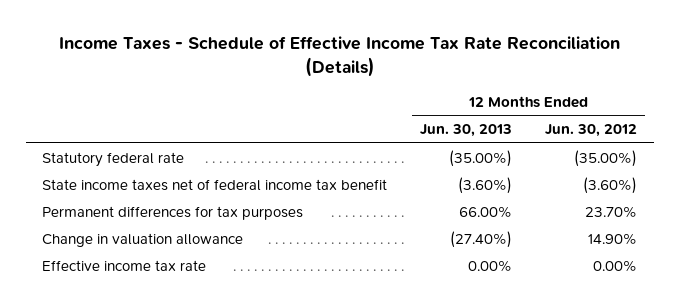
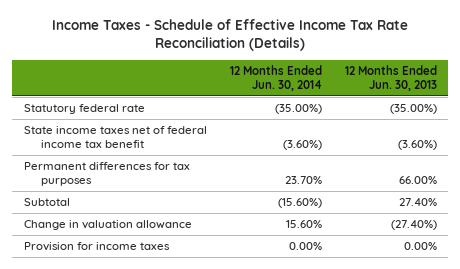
[545,124,638,138] Jun. 30, 2012 -> none
none -> [229,65,322,91] 12 Months Ended Jun. 30, 2014
none -> [23,198,70,207] Subtotal
[42,259,207,271] Effective income tax rate -> [23,242,170,252] Provision for income taxes

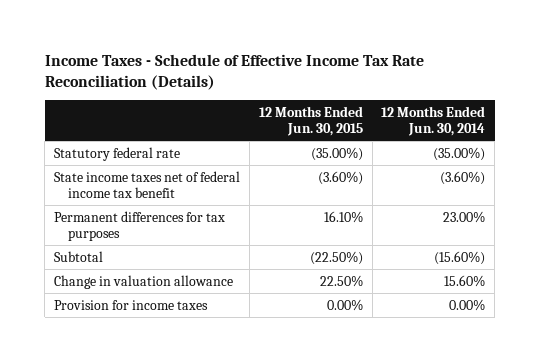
[344,65,437,91] 12 Months Ended Jun. 30, 2013 -> none
none -> [258,105,363,136] 12 Months Ended Jun. 30, 2015
[284,175,322,184] 23.70% -> [443,210,486,223] 23.00%

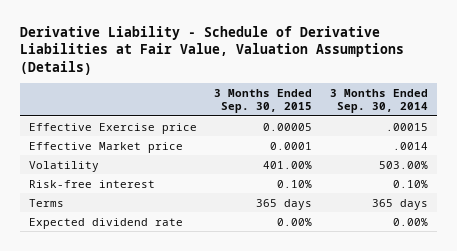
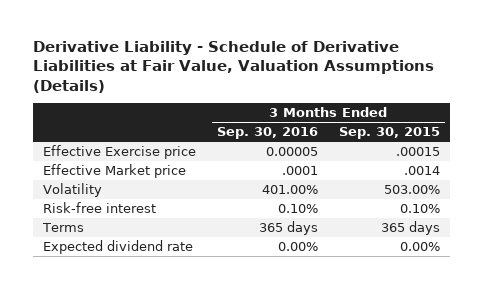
[330,88,429,114] 3 Months Ended Sep. 30, 2014 -> none
none -> [216,127,318,140] Sep. 30, 2016
[263,122,313,131] 0.00005 -> [395,147,440,157] .00015
[270,141,313,150] 0.0001 -> [403,166,440,176] .0014
[263,160,313,169] 401.00% -> [383,185,440,195] 503.00%

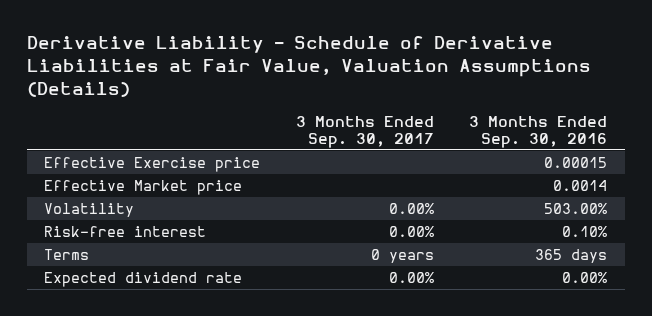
[338,127,440,140] Sep. 30, 2015 -> none
none -> [295,115,434,148] 3 Months Ended Sep. 30, 2017
[265,147,318,157] 0.00005 -> [544,157,608,169] 0.00015
[281,166,318,176] .0001 -> [553,180,608,192] 0.0014
[261,185,318,195] 401.00% -> [544,203,608,215] 503.00%

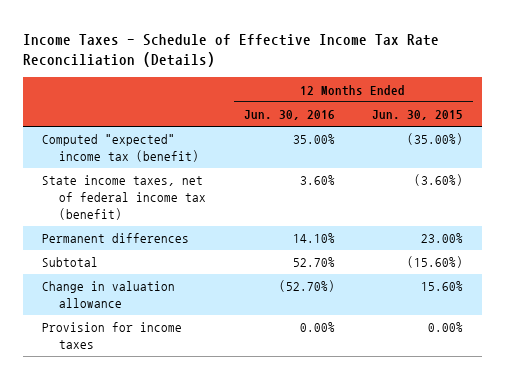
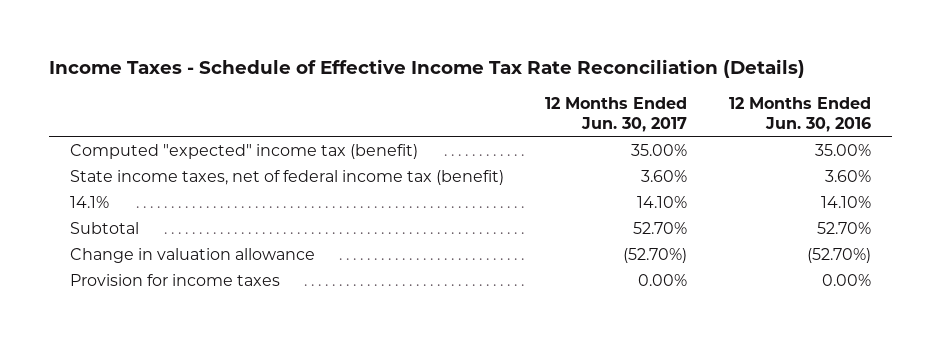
[372,110,464,121] Jun. 30, 2015 -> none
none -> [545,96,688,132] 12 Months Ended Jun. 30, 2017
[42,233,190,244] Permanent differences -> [69,195,109,208] 14.1%

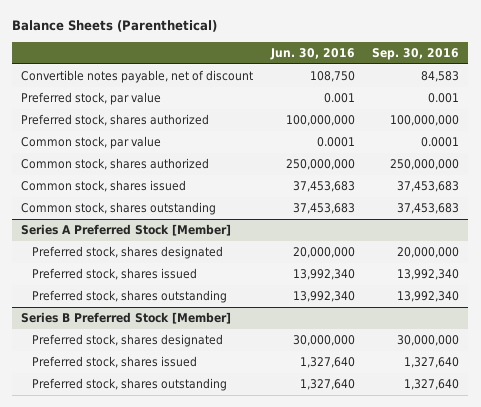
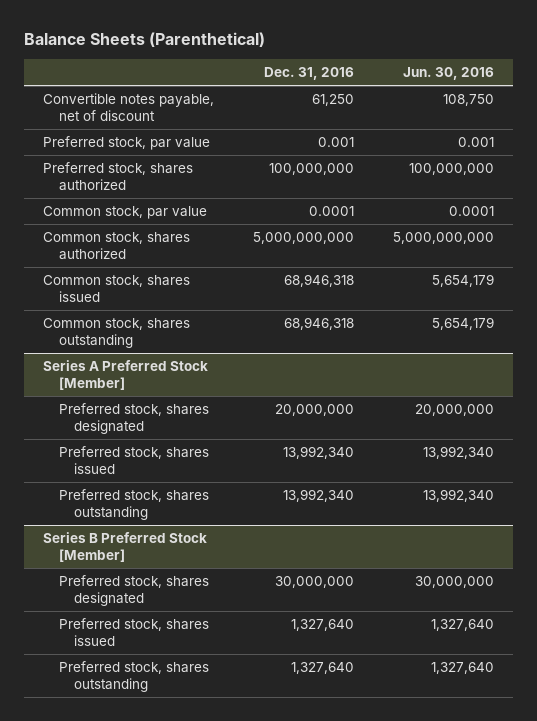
[372,47,460,60] Sep. 30, 2016 -> none
none -> [264,67,355,81] Dec. 31, 2016
[285,159,355,171] 250,000,000 -> [392,232,494,245] 5,000,000,000
[292,181,355,193] 37,453,683 -> [431,274,494,288] 5,654,179
[292,203,355,215] 37,453,683 -> [431,317,494,331] 5,654,179

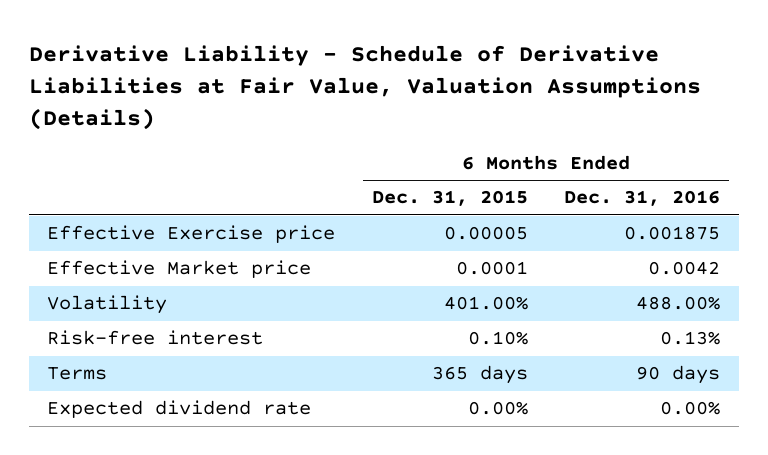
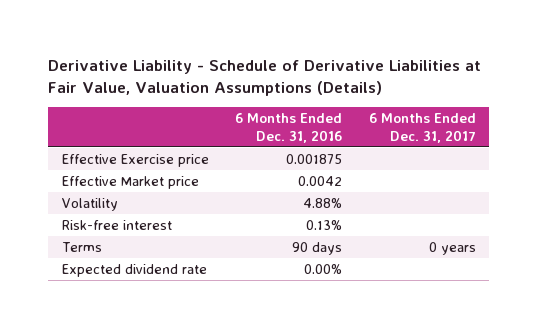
[371,190,528,207] Dec. 31, 2015 -> none
none -> [368,113,476,143] 6 Months Ended Dec. 31, 2017
[636,296,721,311] 488.00% -> [303,197,343,208] 4.88%

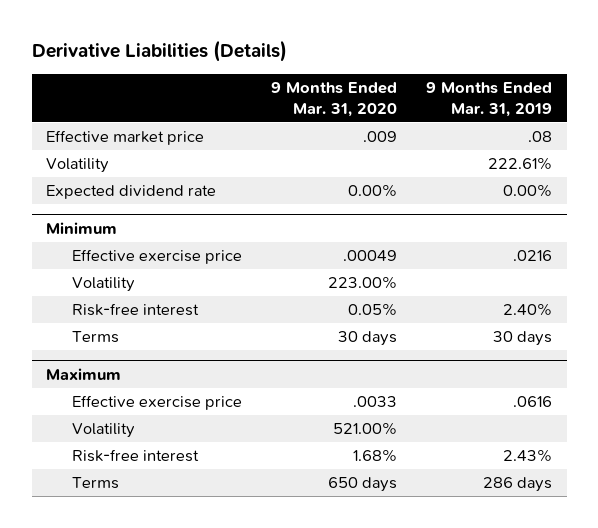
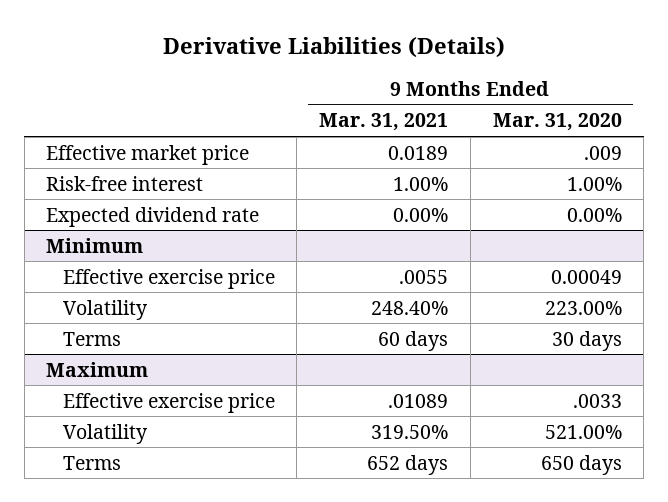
[426,82,553,117] 9 Months Ended Mar. 31, 2019 -> none
none -> [319,113,449,132] Mar. 31, 2021
[46,158,110,174] Volatility -> none
none -> [46,175,204,191] Risk-free interest
[343,250,398,262] .00049 -> [550,269,622,284] 0.00049
[72,303,200,317] Risk-free interest -> none
[72,449,200,463] Risk-free interest -> none

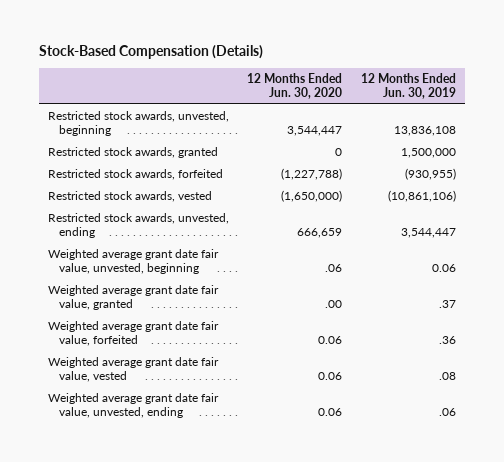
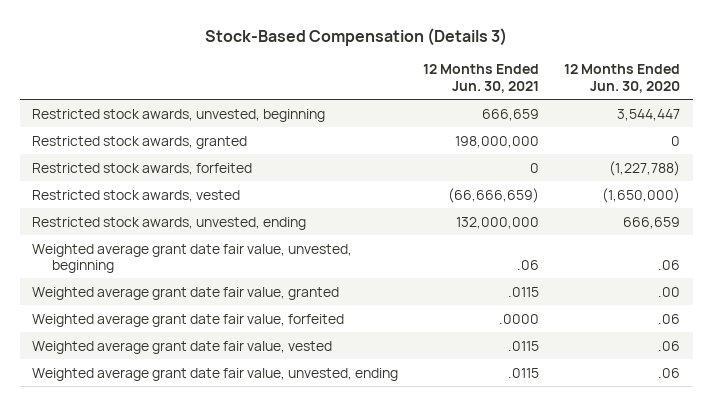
[38,45,263,60] Stock-Based Compensation (Details) -> [205,27,508,46] Stock-Based Compensation (Details 3)
[361,73,457,99] 12 Months Ended Jun. 30, 2019 -> none
none -> [423,64,540,93] 12 Months Ended Jun. 30, 2021
[318,335,343,344] 0.06 -> [658,313,681,324] .06
[318,371,343,380] 0.06 -> [658,340,681,351] .06
[318,407,343,416] 0.06 -> [658,367,681,378] .06

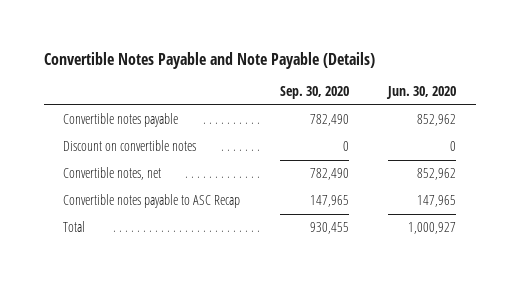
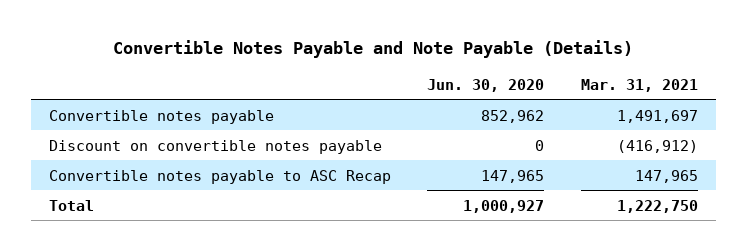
[279,86,349,100] Sep. 30, 2020 -> none
none -> [580,78,698,92] Mar. 31, 2021
[63,167,162,181] Convertible notes, net -> none
[63,140,197,152] Discount on convertible notes -> [49,139,383,154] Discount on convertible notes payable

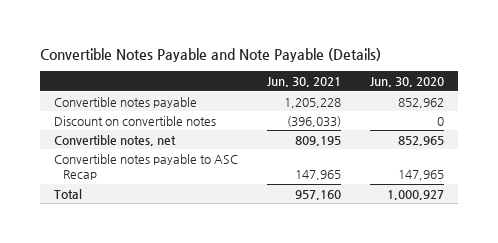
[580,78,698,92] Mar. 31, 2021 -> none
none -> [267,77,342,88] Jun. 30, 2021
[49,139,383,154] Discount on convertible notes payable -> [54,115,217,126] Discount on convertible notes
none -> [54,134,177,146] Convertible notes, net

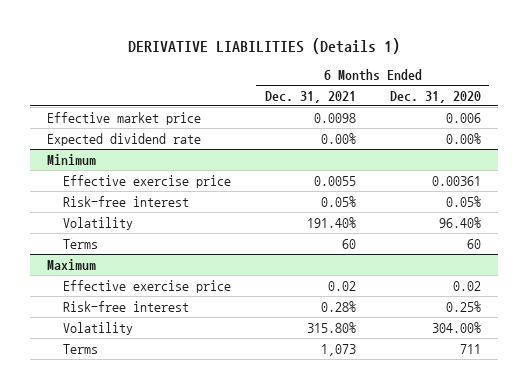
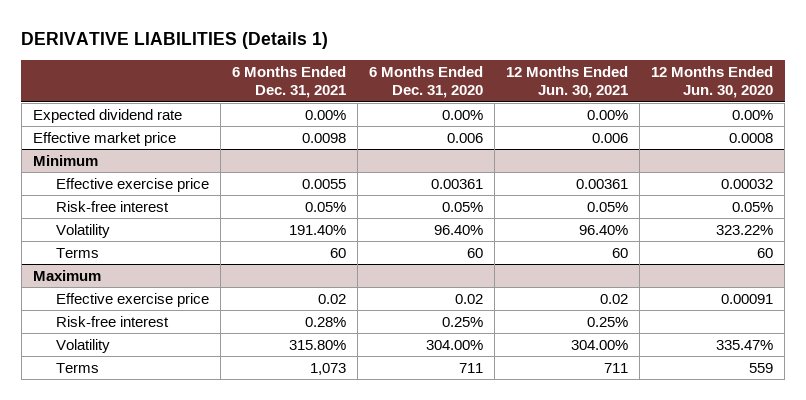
none -> [506,65,629,99] 12 Months Ended Jun. 30, 2021
none -> [651,65,774,99] 12 Months Ended Jun. 30, 2020
[47,111,202,125] Effective market price -> [32,131,176,146] Effective market price

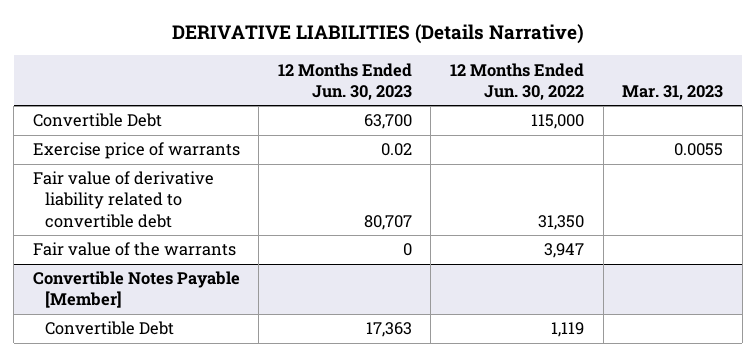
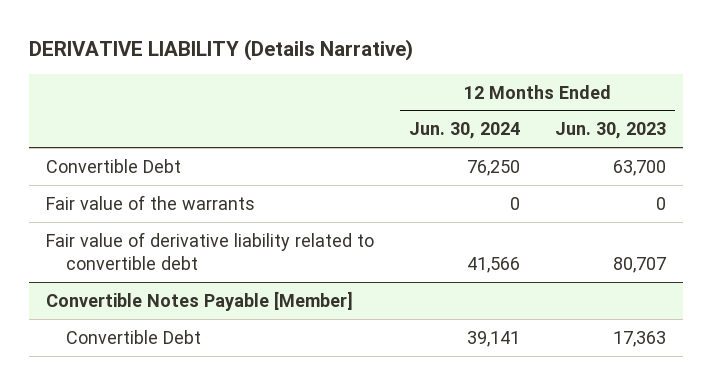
[171,24,584,45] DERIVATIVE LIABILITIES (Details Narrative) -> [28,39,413,62] DERIVATIVE LIABILITY (Details Narrative)
[450,62,585,100] 12 Months Ended Jun. 30, 2022 -> none
[622,84,724,100] Mar. 31, 2023 -> none
none -> [409,122,521,140] Jun. 30, 2024
[32,142,240,160] Exercise price of warrants -> none
[32,171,214,228] Fair value of derivative liability related to convertible debt -> [46,231,375,270] Fair value of derivative liability related to convertible debt

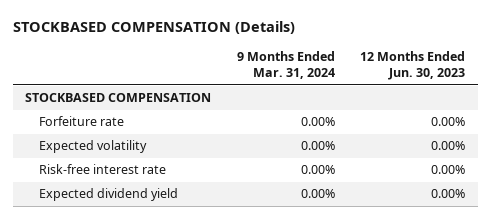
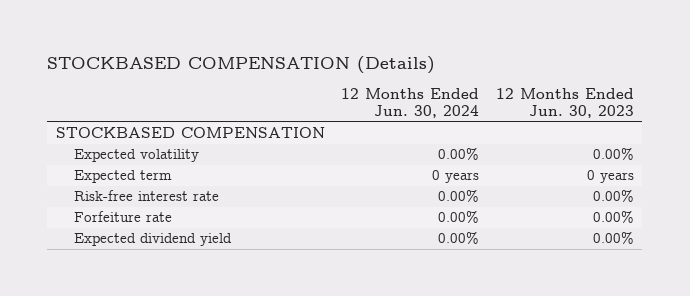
[236,51,335,80] 9 Months Ended Mar. 31, 2024 -> none
none -> [341,88,480,119] 12 Months Ended Jun. 30, 2024
none -> [74,170,173,184] Expected term
[39,116,125,127] Forfeiture rate -> [74,211,173,223] Forfeiture rate

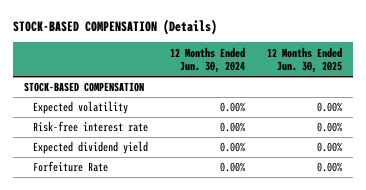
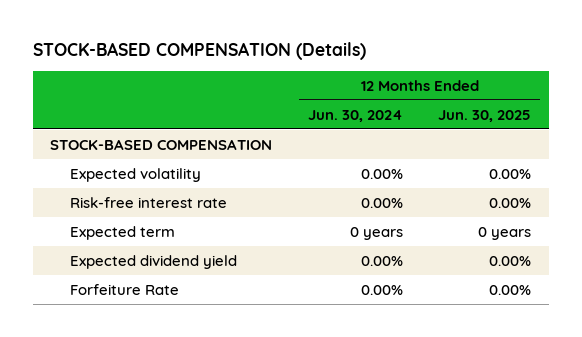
none -> [70,225,176,240] Expected term

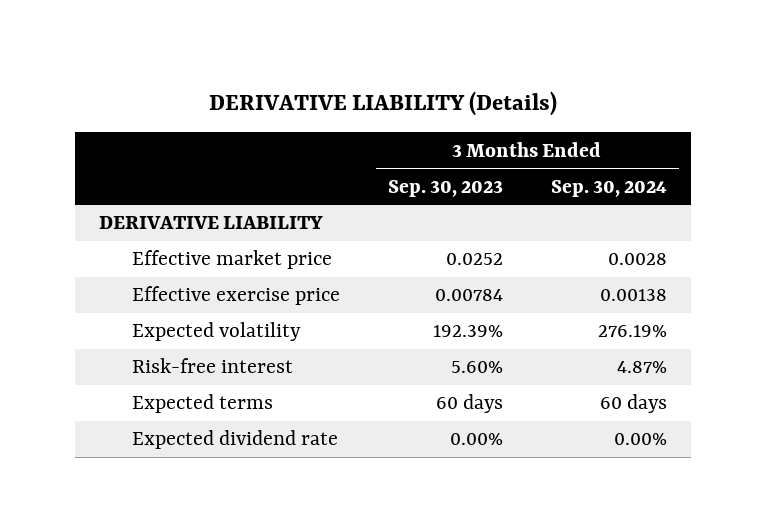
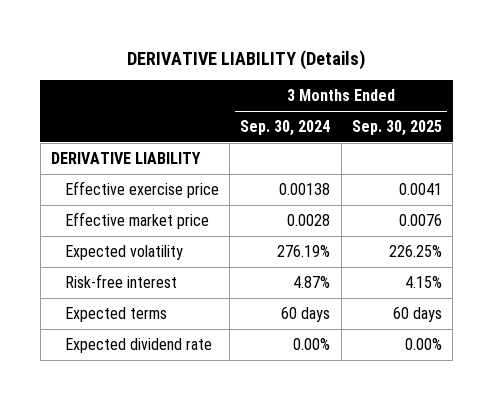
[387,179,503,197] Sep. 30, 2023 -> none
none -> [351,120,442,137] Sep. 30, 2025
[131,250,332,270] Effective market price -> [64,211,209,229] Effective market price

